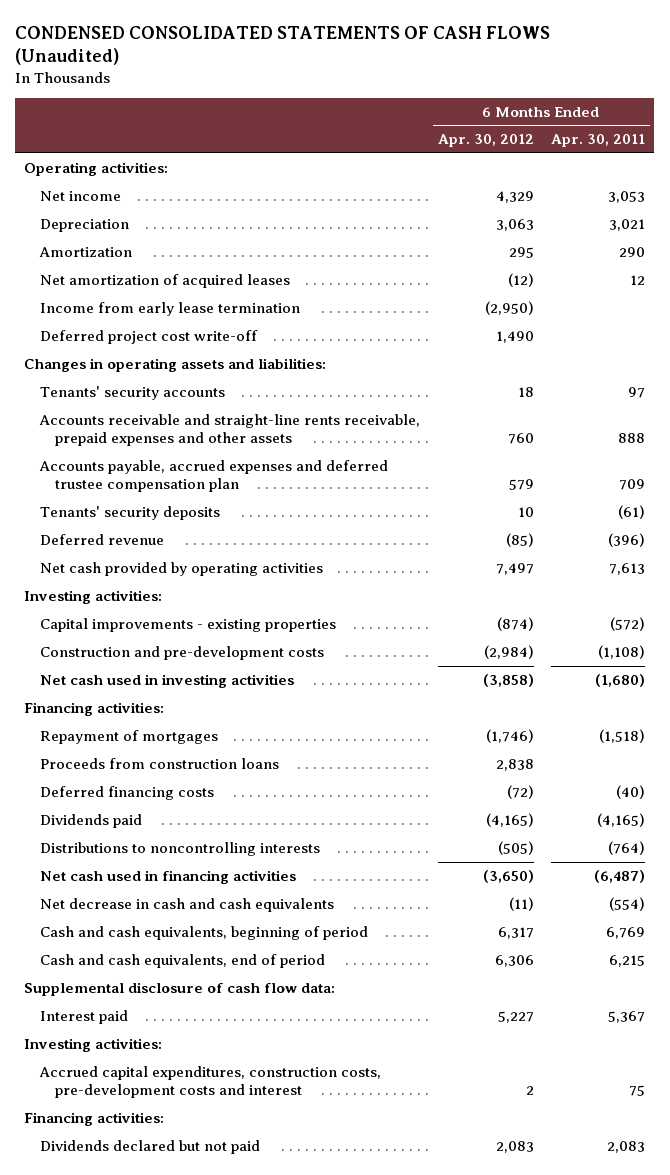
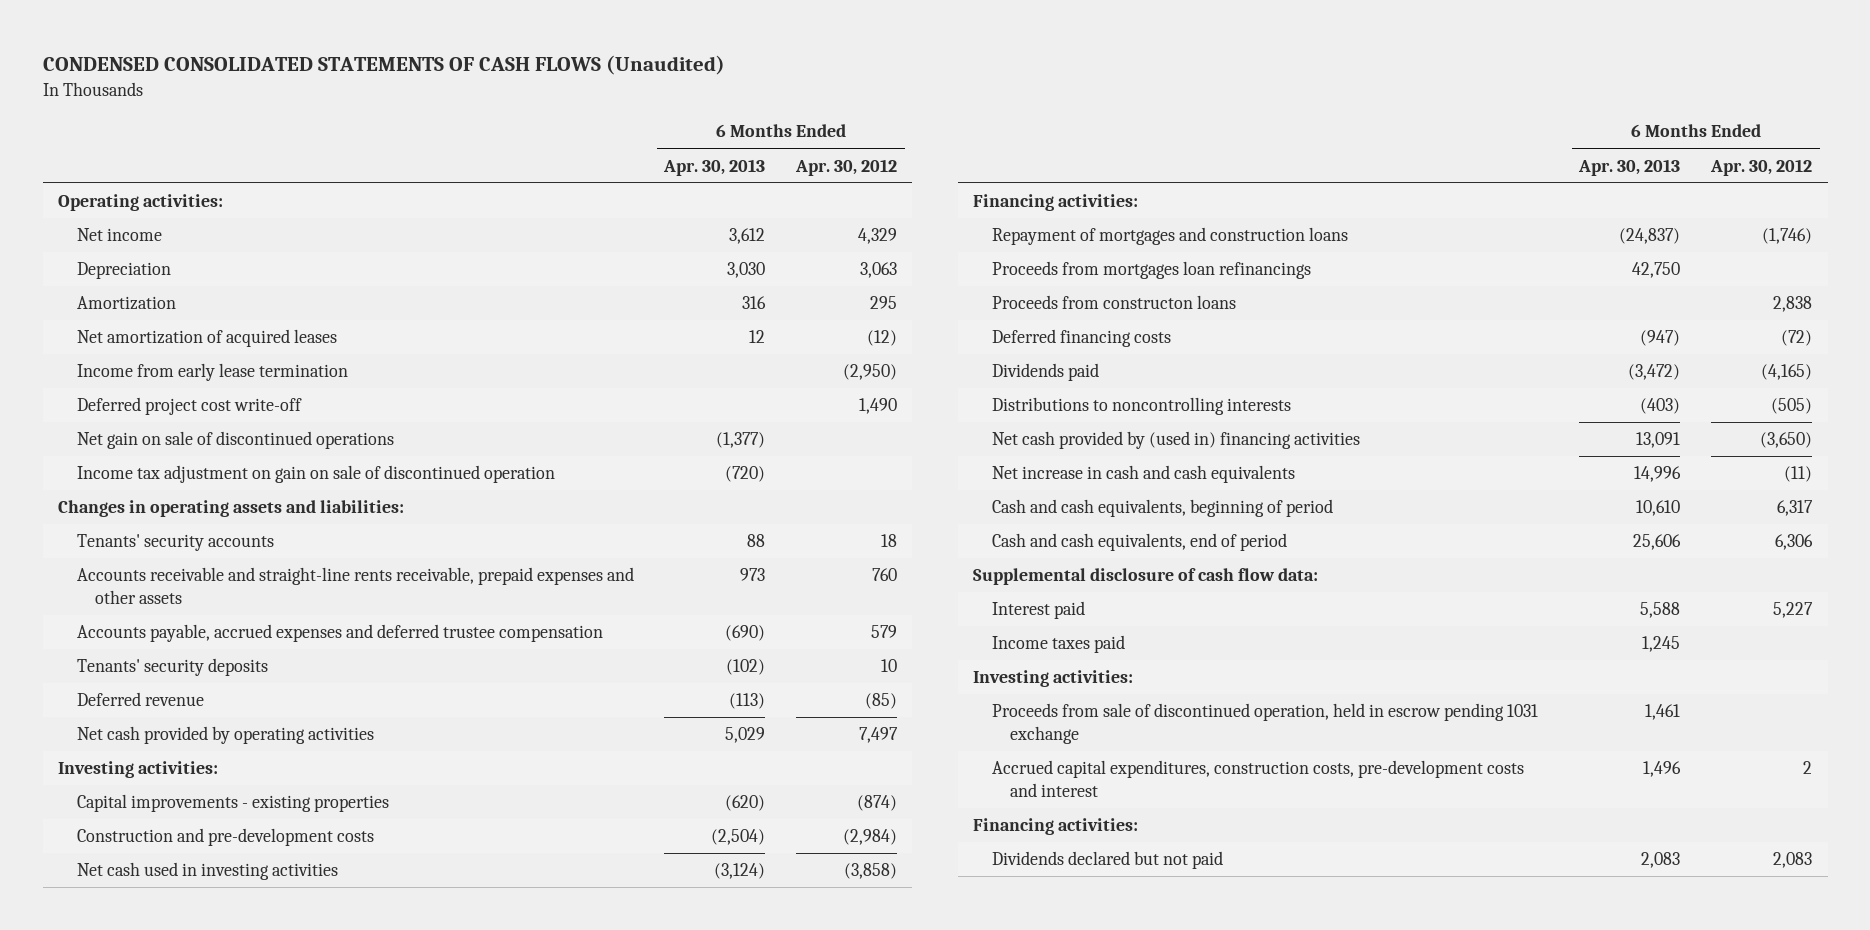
[551,134,646,148] Apr. 30, 2011 -> none
none -> [663,158,766,176] Apr. 30, 2013
none -> [76,431,394,450] Net gain on sale of discontinued operations
none -> [76,465,555,484] Income tax adjustment on gain on sale of discontinued operation
[38,459,388,493] Accounts payable, accrued expenses and deferred trustee compensation plan -> [76,624,603,643] Accounts payable, accrued expenses and deferred trustee compensation
[39,729,218,744] Repayment of mortgages -> [991,227,1348,246] Repayment of mortgages and construction loans
none -> [991,261,1311,280] Proceeds from mortgages loan refinancings
[39,757,279,769] Proceeds from construction loans -> [991,295,1236,310] Proceeds from constructon loans
[39,869,296,884] Net cash used in financing activities -> [991,431,1360,450] Net cash provided by (used in) financing activities
[39,897,334,912] Net decrease in cash and cash equivalents -> [991,465,1295,484] Net increase in cash and cash equivalents
none -> [991,635,1125,654] Income taxes paid
none -> [991,703,1538,744] Proceeds from sale of discontinued operation, held in escrow pending 1031 exchange

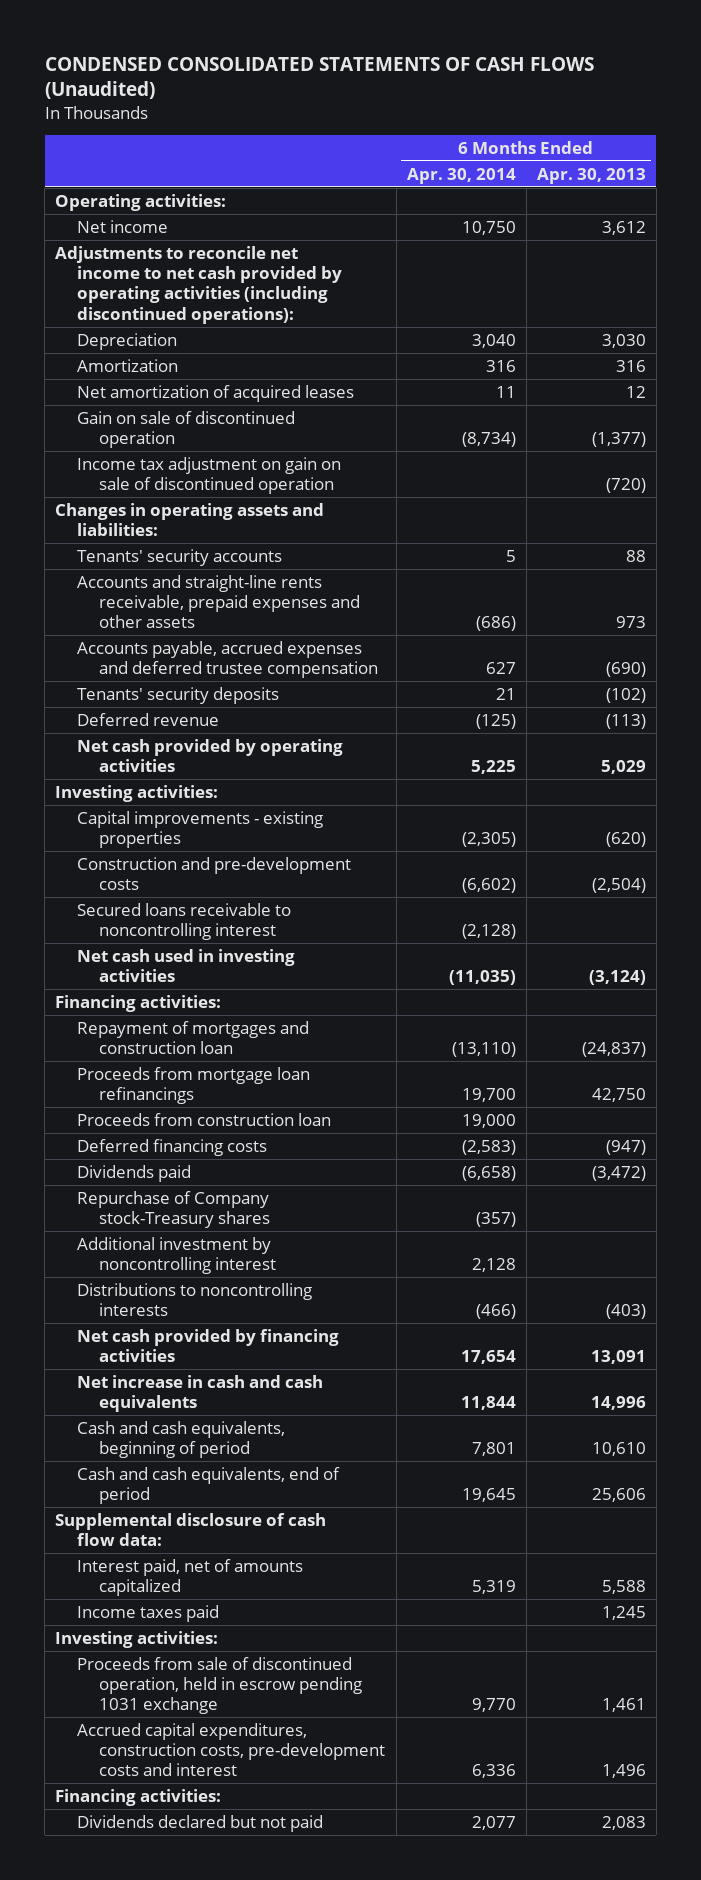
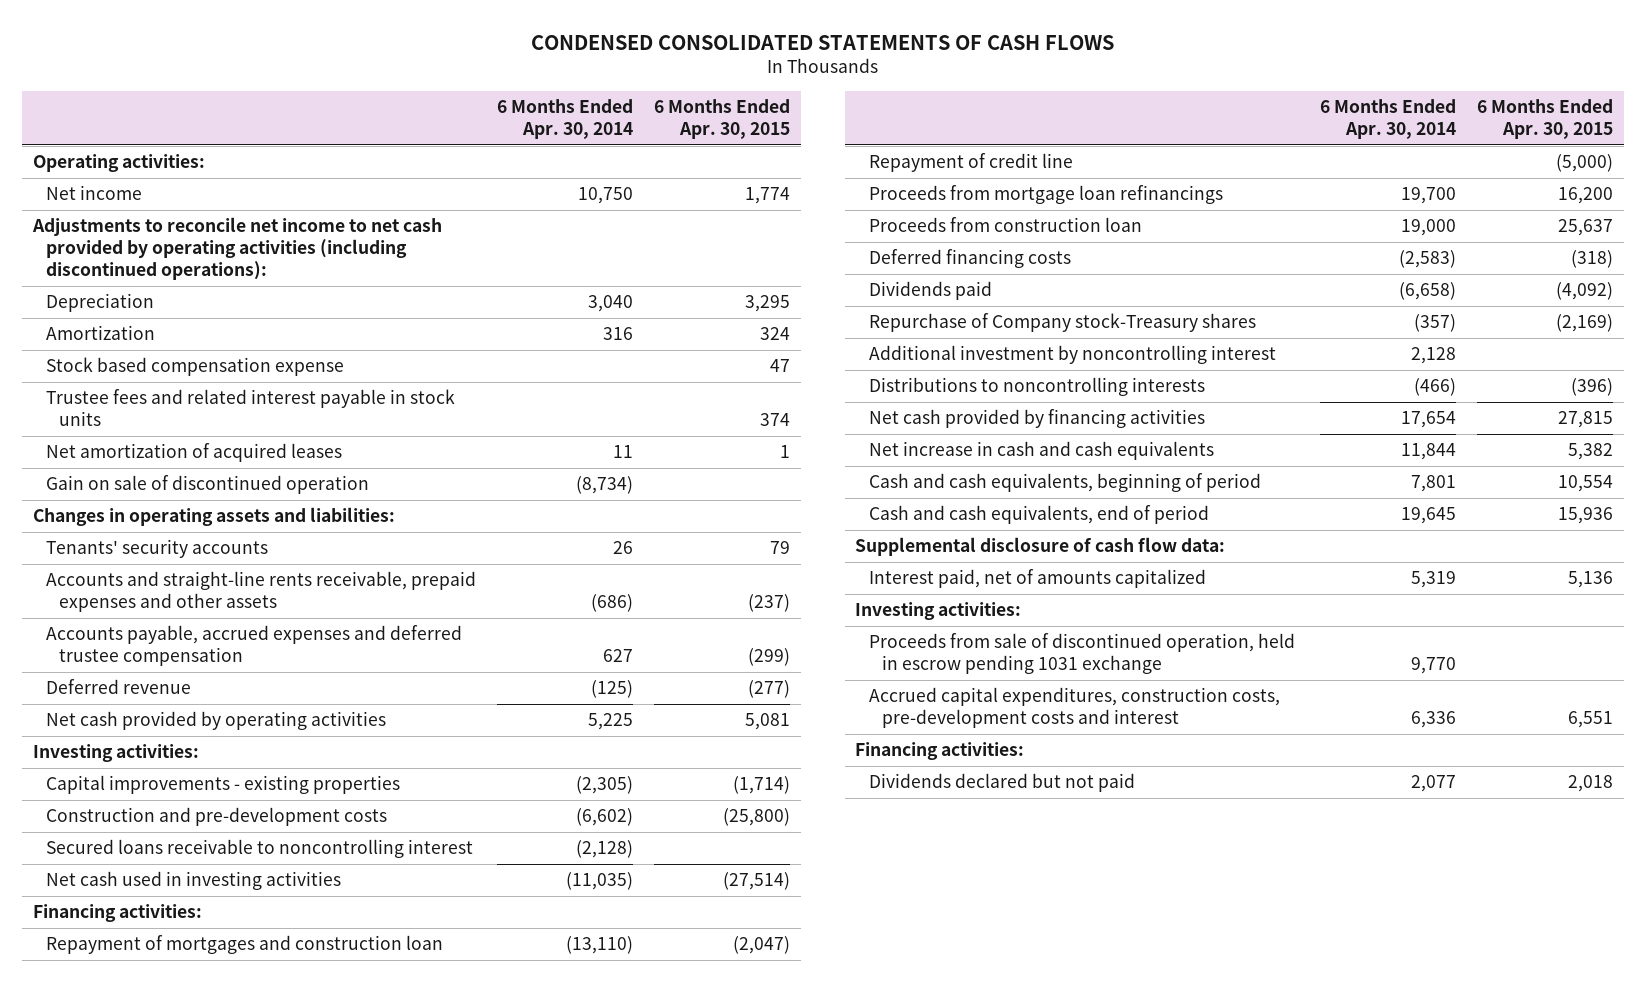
[44,56,594,100] CONDENSED CONSOLIDATED STATEMENTS OF CASH FLOWS (Unaudited) -> [530,34,1114,50] CONDENSED CONSOLIDATED STATEMENTS OF CASH FLOWS
[536,167,646,184] Apr. 30, 2013 -> none
none -> [654,99,791,140] 6 Months Ended Apr. 30, 2015
none -> [46,357,345,377] Stock based compensation expense
none -> [46,389,456,427] Trustee fees and related interest payable in stock units
[77,456,342,495] Income tax adjustment on gain on sale of discontinued operation -> none
[505,549,516,562] 5 -> [613,541,634,555] 26
[77,686,280,704] Tenants' security deposits -> none
none -> [868,153,1073,173] Repayment of credit line
[77,1604,220,1622] Income taxes paid -> none

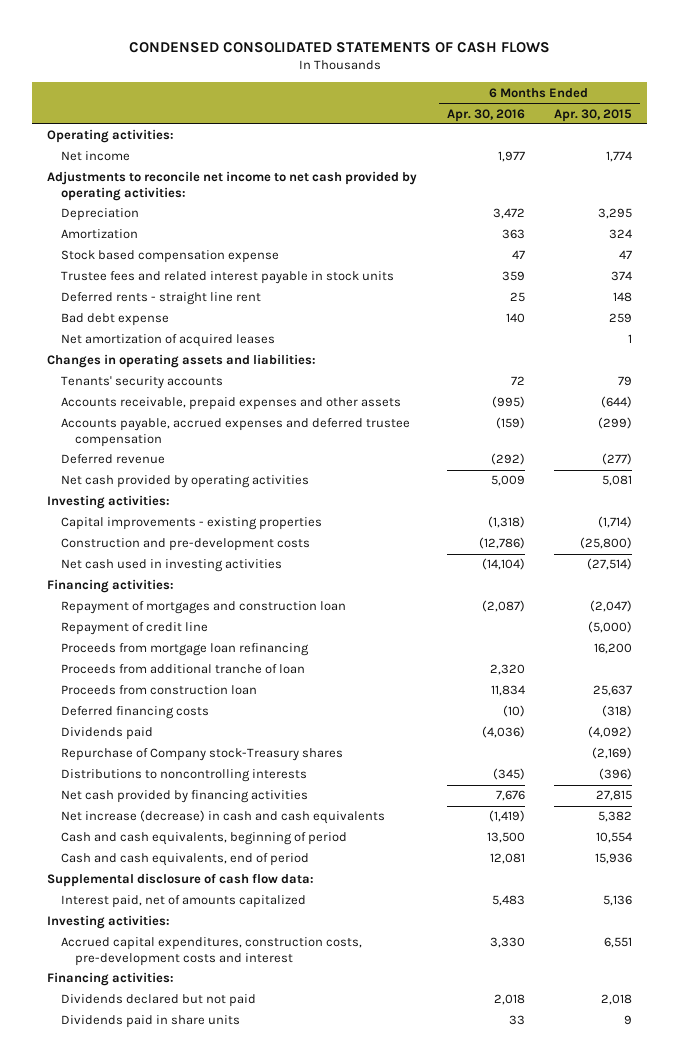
[497,99,634,140] 6 Months Ended Apr. 30, 2014 -> none
none -> [446,108,525,122] Apr. 30, 2016
[31,217,442,281] Adjustments to reconcile net income to net cash provided by operating activities (including discontinued operations): -> [46,171,417,201] Adjustments to reconcile net income to net cash provided by operating activities:
none -> [60,292,261,306] Deferred rents - straight line rent
none -> [60,313,169,327] Bad debt expense
[46,475,370,495] Gain on sale of discontinued operation -> none
[46,571,477,613] Accounts and straight-line rents receivable, prepaid expenses and other assets -> [60,397,401,411] Accounts receivable, prepaid expenses and other assets
[748,594,791,613] (237) -> [601,396,633,409] (644)
[46,839,474,859] Secured loans receivable to noncontrolling interest -> none
[868,185,1223,205] Proceeds from mortgage loan refinancings -> [60,643,309,657] Proceeds from mortgage loan refinancing
none -> [60,664,305,675] Proceeds from additional tranche of loan
[868,345,1276,365] Additional investment by noncontrolling interest -> none
[868,441,1214,461] Net increase in cash and cash equivalents -> [60,810,385,825] Net increase (decrease) in cash and cash equivalents
[868,633,1295,675] Proceeds from sale of discontinued operation, held in escrow pending 1031 exchange -> none
none -> [60,1015,240,1029] Dividends paid in share units

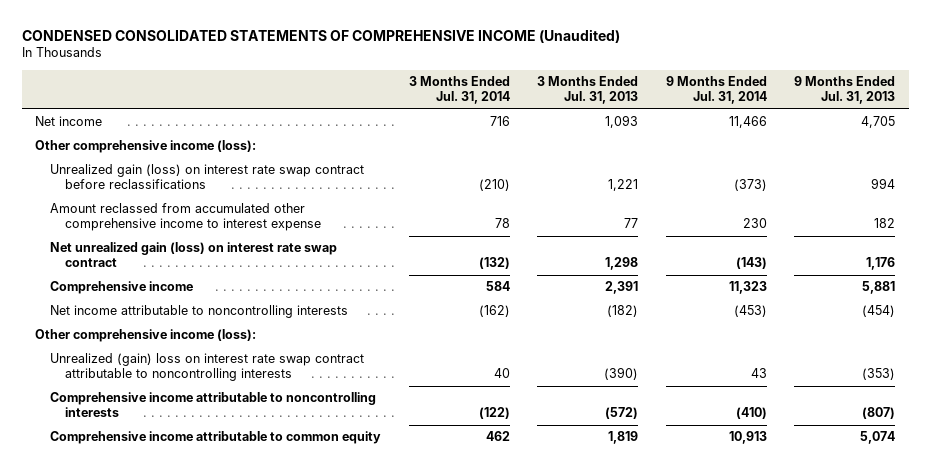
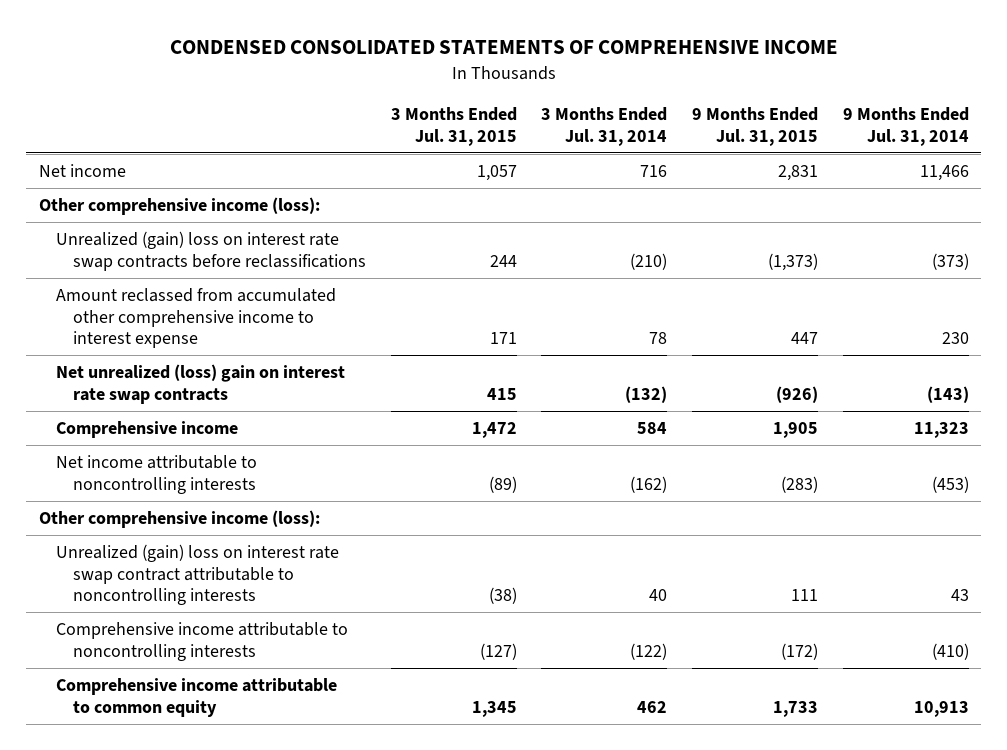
[21,28,620,43] CONDENSED CONSOLIDATED STATEMENTS OF COMPREHENSIVE INCOME (Unaudited) -> [169,40,838,55] CONDENSED CONSOLIDATED STATEMENTS OF COMPREHENSIVE INCOME
[537,76,639,105] 3 Months Ended Jul. 31, 2013 -> none
[794,76,896,105] 9 Months Ended Jul. 31, 2013 -> none
none -> [390,107,517,146] 3 Months Ended Jul. 31, 2015
none -> [692,107,819,146] 9 Months Ended Jul. 31, 2015
[50,164,365,190] Unrealized gain (loss) on interest rate swap contract before reclassifications -> [55,231,366,271] Unrealized (gain) loss on interest rate swap contracts before reclassifications
[50,242,338,268] Net unrealized gain (loss) on interest rate swap contract -> [55,364,345,404] Net unrealized (loss) gain on interest rate swap contracts

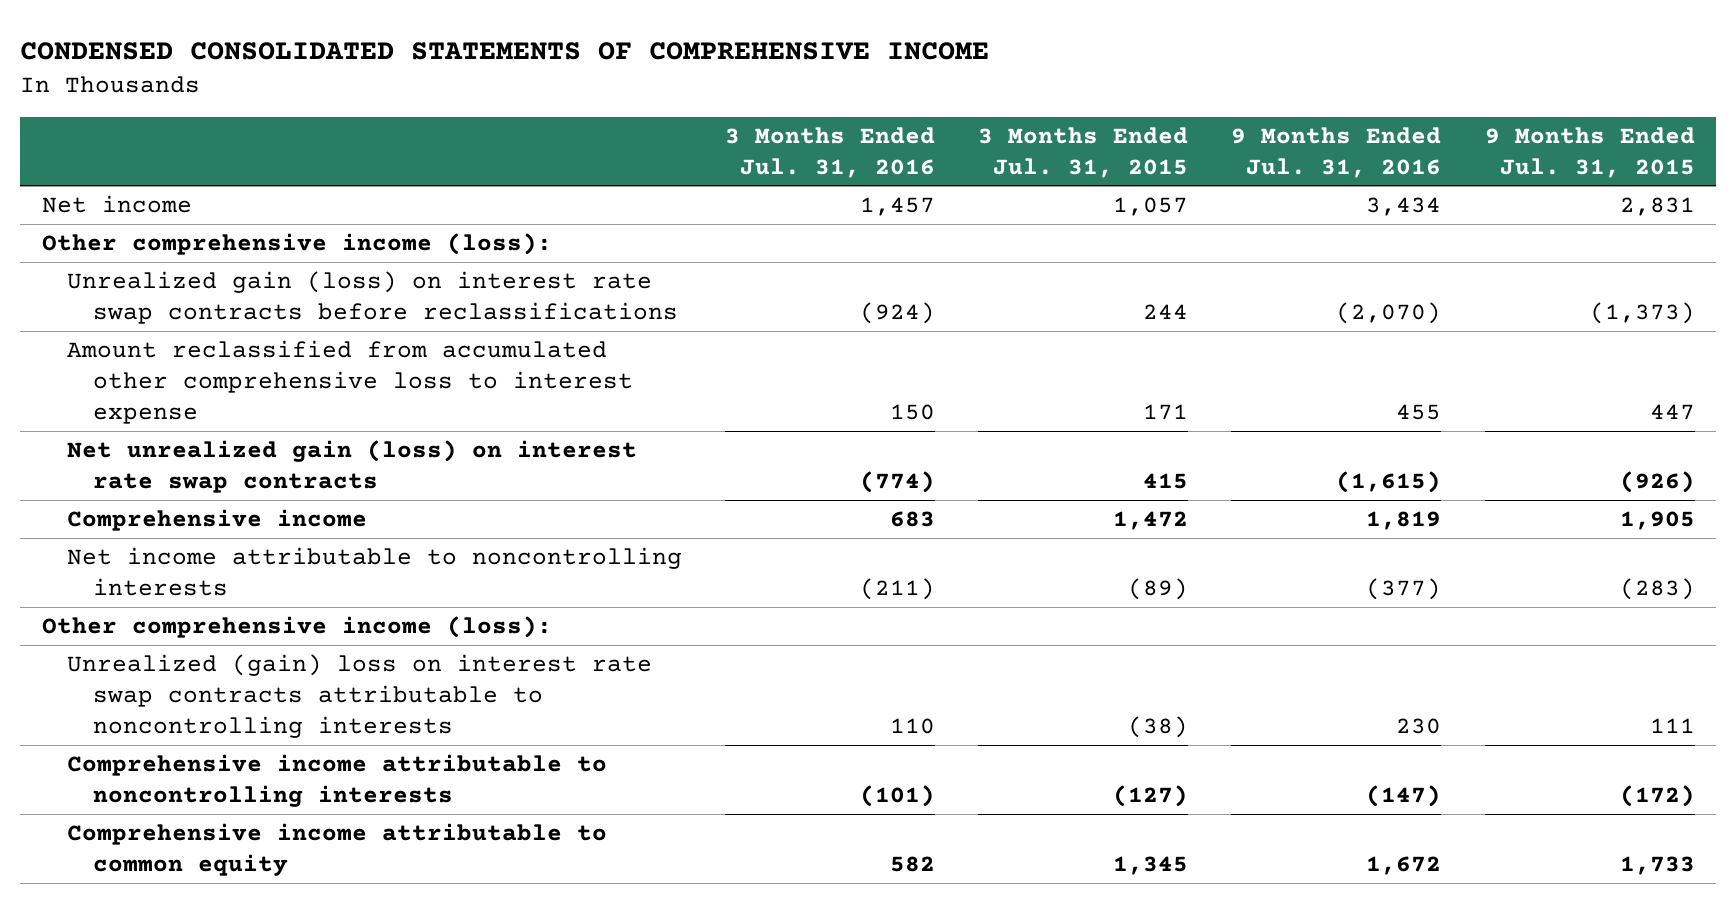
[541,107,668,146] 3 Months Ended Jul. 31, 2014 -> none
[842,107,969,146] 9 Months Ended Jul. 31, 2014 -> none
none -> [725,126,936,178] 3 Months Ended Jul. 31, 2016
none -> [1231,126,1442,178] 9 Months Ended Jul. 31, 2016
[55,231,366,271] Unrealized (gain) loss on interest rate swap contracts before reclassifications -> [67,271,678,325] Unrealized gain (loss) on interest rate swap contracts before reclassifications
[55,288,336,349] Amount reclassed from accumulated other comprehensive income to interest expense -> [67,340,633,425] Amount reclassified from accumulated other comprehensive loss to interest expense
[55,364,345,404] Net unrealized (loss) gain on interest rate swap contracts -> [67,440,638,494] Net unrealized gain (loss) on interest rate swap contracts
[55,544,339,606] Unrealized (gain) loss on interest rate swap contract attributable to noncontrolling interests -> [67,654,653,739] Unrealized (gain) loss on interest rate swap contracts attributable to noncontrolling interests

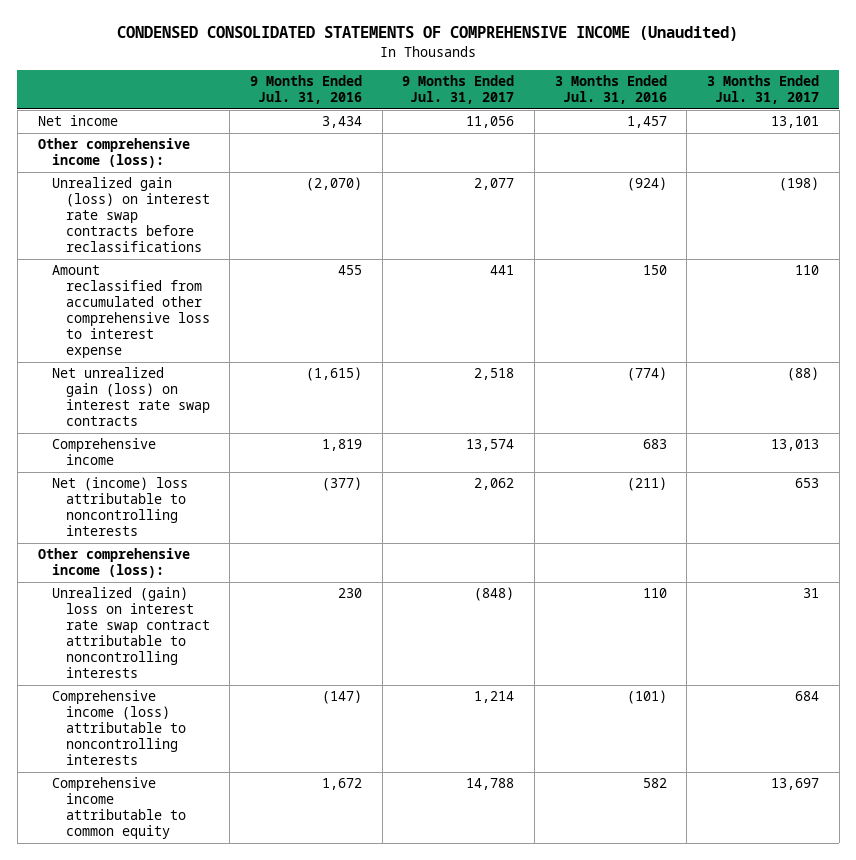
[20,41,990,60] CONDENSED CONSOLIDATED STATEMENTS OF COMPREHENSIVE INCOME -> [117,26,739,42] CONDENSED CONSOLIDATED STATEMENTS OF COMPREHENSIVE INCOME (Unaudited)
[978,126,1189,178] 3 Months Ended Jul. 31, 2015 -> none
[1484,126,1695,178] 9 Months Ended Jul. 31, 2015 -> none
none -> [402,75,515,105] 9 Months Ended Jul. 31, 2017
none -> [706,75,819,105] 3 Months Ended Jul. 31, 2017
[67,547,683,597] Net income attributable to noncontrolling interests -> [51,477,188,537] Net (income) loss attributable to noncontrolling interests
[67,654,653,739] Unrealized (gain) loss on interest rate swap contracts attributable to noncontrolling interests -> [51,587,210,679] Unrealized (gain) loss on interest rate swap contract attributable to noncontrolling interests
[67,754,608,808] Comprehensive income attributable to noncontrolling interests -> [51,690,186,766] Comprehensive income (loss) attributable to noncontrolling interests

